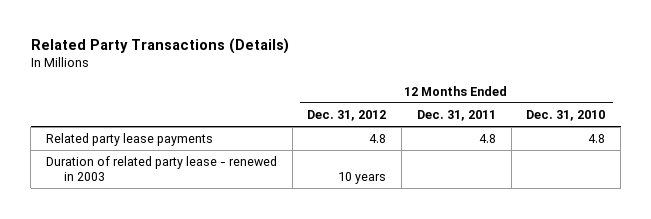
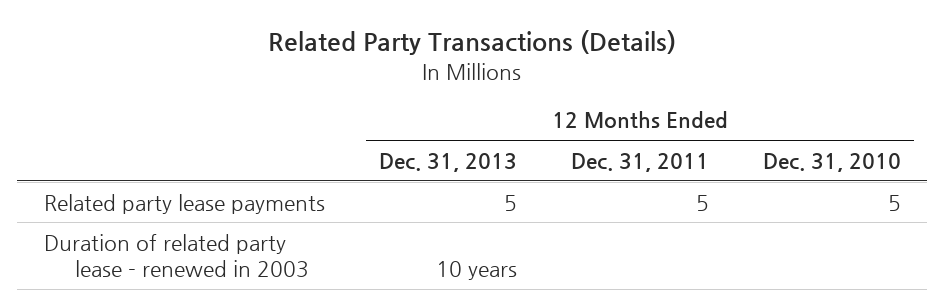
[307,110,387,122] Dec. 31, 2012 -> none
none -> [379,152,518,172] Dec. 31, 2013
[478,134,496,144] 4.8 -> [695,194,709,211] 5
[588,134,606,144] 4.8 -> [887,194,901,211] 5

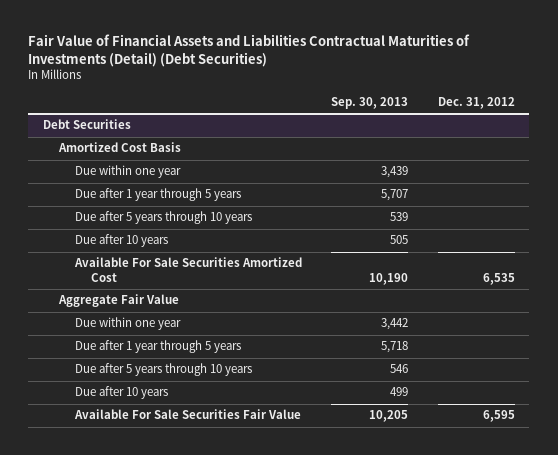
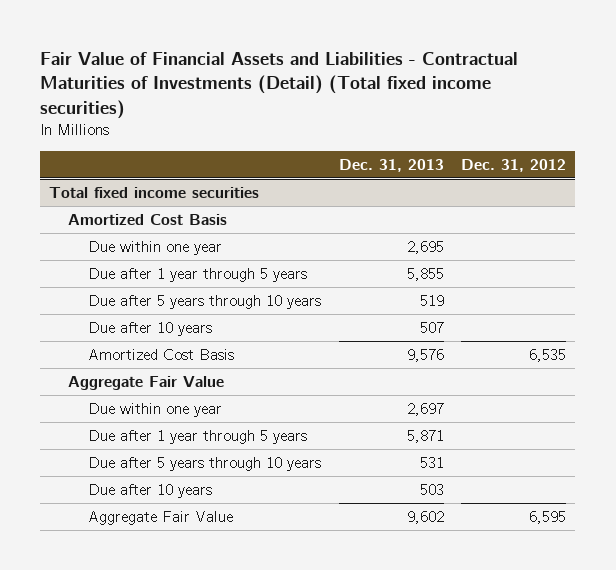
[28,33,471,67] Fair Value of Financial Assets and Liabilities Contractual Maturities of Investments (Detail) (Debt Securities) -> [40,51,519,119] Fair Value of Financial Assets and Liabilities - Contractual Maturities of Investments (Detail) (Total fixed income securities)
[331,97,409,110] Sep. 30, 2013 -> none
none -> [338,158,444,172] Dec. 31, 2013
[42,119,131,130] Debt Securities -> none
[57,142,181,153] Amortized Cost Basis -> none
[75,165,182,179] Due within one year -> none
[75,188,242,202] Due after 1 year through 5 years -> none
[75,211,253,225] Due after 5 years through 10 years -> none
[75,234,169,248] Due after 10 years -> none
[74,257,303,282] Available For Sale Securities Amortized Cost -> none
[57,294,179,308] Aggregate Fair Value -> none
[75,317,182,331] Due within one year -> none
[75,340,242,354] Due after 1 year through 5 years -> none
[75,363,253,377] Due after 5 years through 10 years -> none
[75,386,169,400] Due after 10 years -> none
[74,409,302,420] Available For Sale Securities Fair Value -> none
none -> [49,186,260,198] Total fixed income securities
none -> [68,213,228,225] Amortized Cost Basis
none -> [87,240,222,255] Due within one year
none -> [87,267,307,282] Due after 1 year through 5 years
none -> [87,294,321,309] Due after 5 years through 10 years
none -> [87,321,212,336] Due after 10 years
none -> [87,348,234,360] Amortized Cost Basis
none -> [68,375,225,390] Aggregate Fair Value
none -> [87,402,222,417] Due within one year
none -> [87,429,307,444] Due after 1 year through 5 years
none -> [87,456,321,471] Due after 5 years through 10 years
none -> [87,483,212,498] Due after 10 years
none -> [87,510,233,525] Aggregate Fair Value

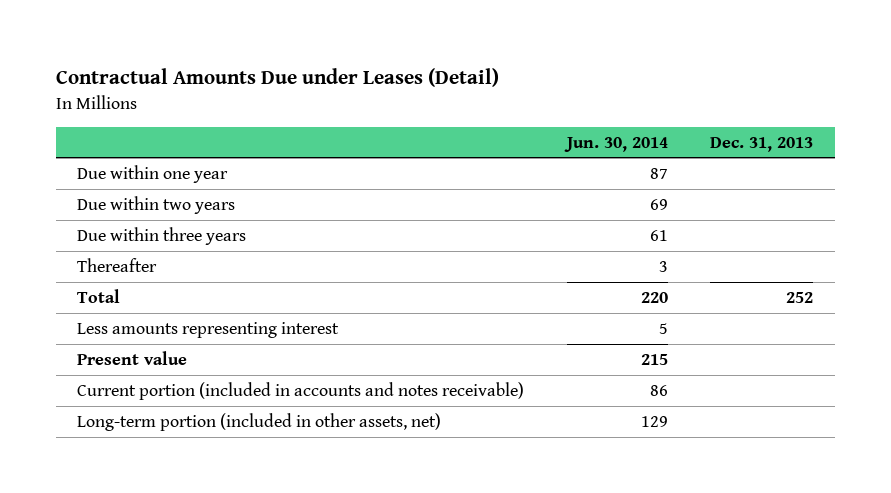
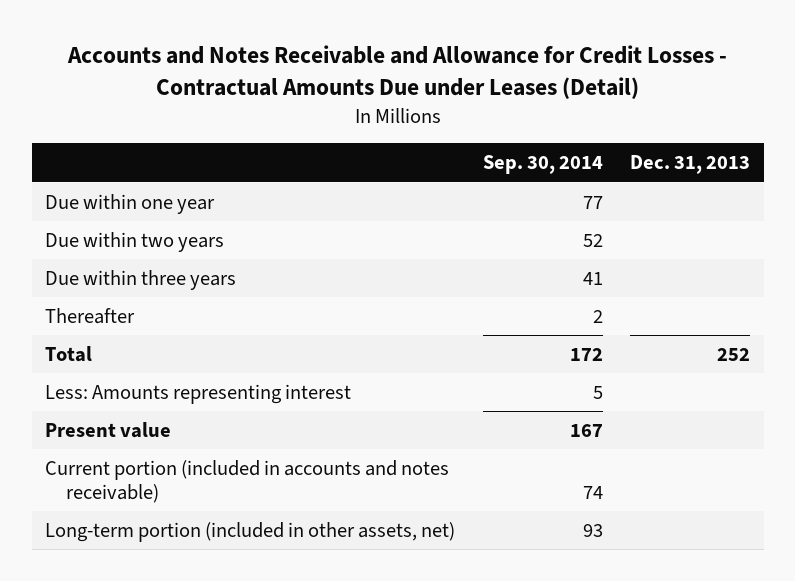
[56,68,500,88] Contractual Amounts Due under Leases (Detail) -> [66,45,727,100] Accounts and Notes Receivable and Allowance for Credit Losses - Contractual Amounts Due under Leases (Detail)
[563,136,668,152] Jun. 30, 2014 -> none
none -> [482,155,603,175] Sep. 30, 2014
[77,321,340,338] Less amounts representing interest -> [45,383,352,404] Less: Amounts representing interest

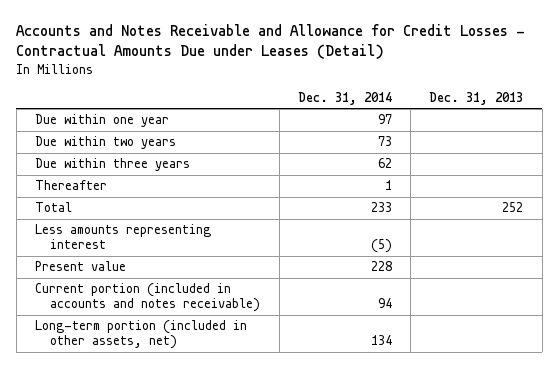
[482,155,603,175] Sep. 30, 2014 -> none
none -> [297,91,392,105] Dec. 31, 2014
[45,383,352,404] Less: Amounts representing interest -> [35,224,212,250] Less amounts representing interest

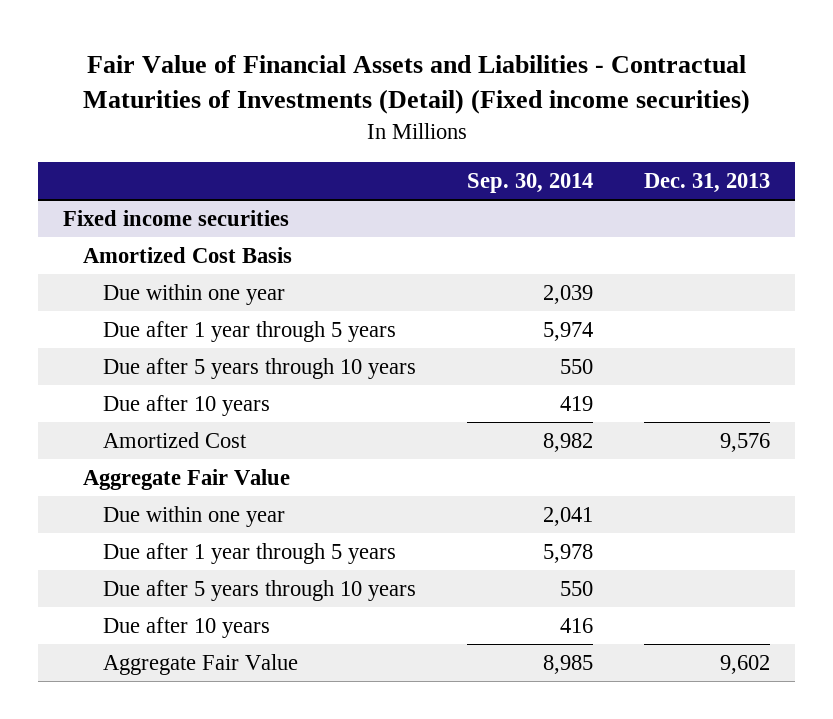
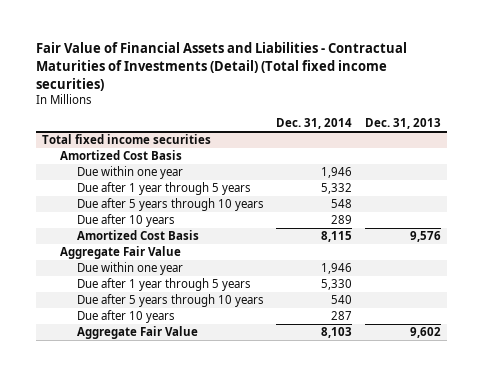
[82,55,750,115] Fair Value of Financial Assets and Liabilities - Contractual Maturities of Investments (Detail) (Fixed income securities) -> [35,42,407,91] Fair Value of Financial Assets and Liabilities - Contractual Maturities of Investments (Detail) (Total fixed income securities)
[466,172,593,193] Sep. 30, 2014 -> none
none -> [276,118,353,130] Dec. 31, 2014
[63,210,290,227] Fixed income securities -> [42,134,212,145] Total fixed income securities
[103,432,248,449] Amortized Cost -> [77,230,200,241] Amortized Cost Basis

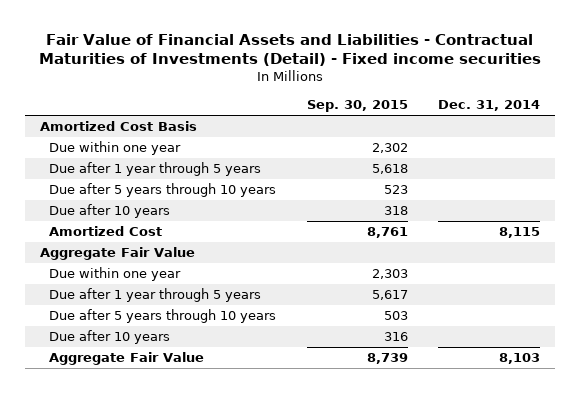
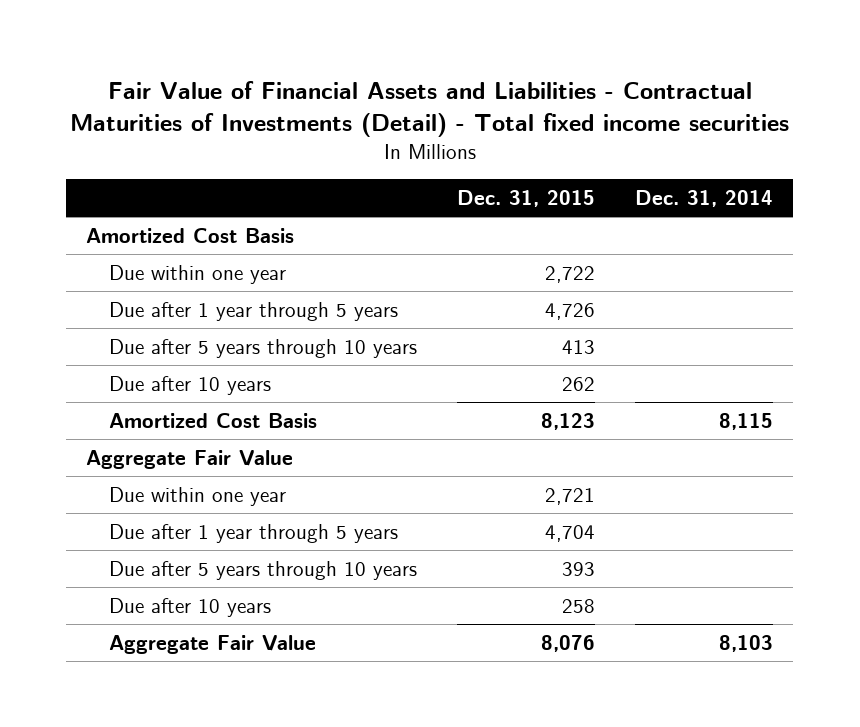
[39,33,542,67] Fair Value of Financial Assets and Liabilities - Contractual Maturities of Investments (Detail) - Fixed income securities -> [69,80,789,137] Fair Value of Financial Assets and Liabilities - Contractual Maturities of Investments (Detail) - Total fixed income securities
[306,100,408,113] Sep. 30, 2015 -> none
none -> [457,190,596,208] Dec. 31, 2015
[49,226,163,237] Amortized Cost -> [109,412,318,428] Amortized Cost Basis

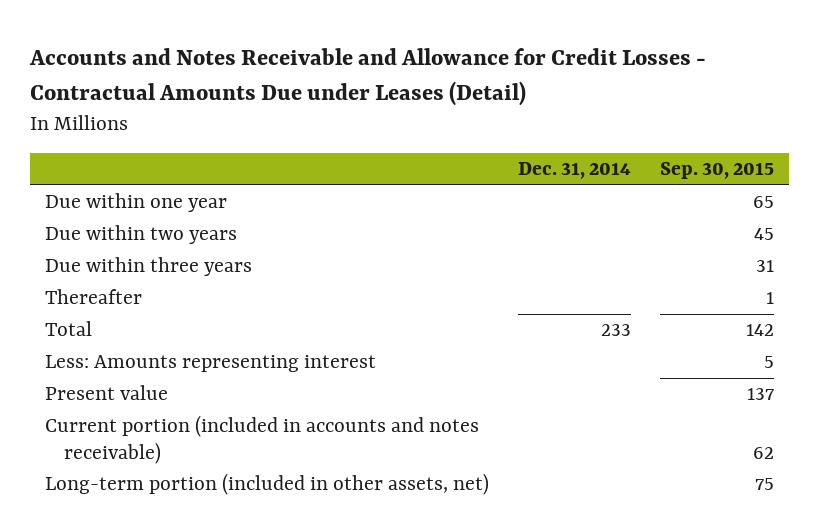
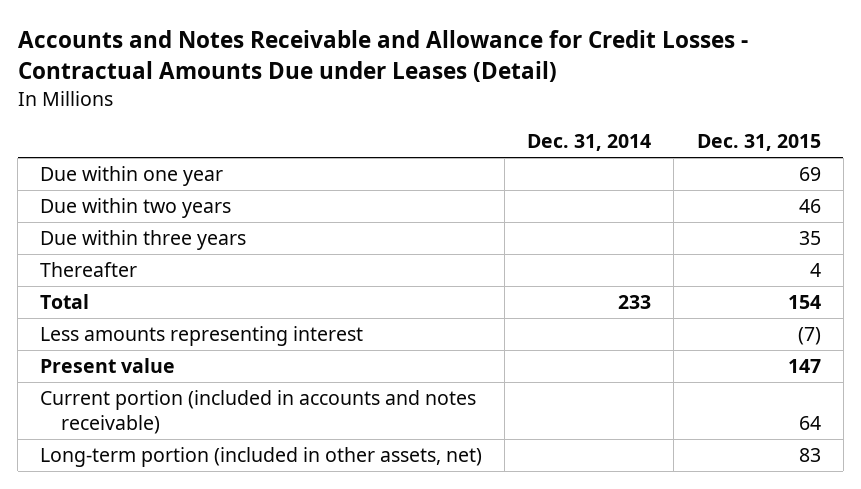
[660,162,775,180] Sep. 30, 2015 -> none
none -> [696,134,821,152] Dec. 31, 2015
[44,355,376,373] Less: Amounts representing interest -> [40,326,364,347] Less amounts representing interest

